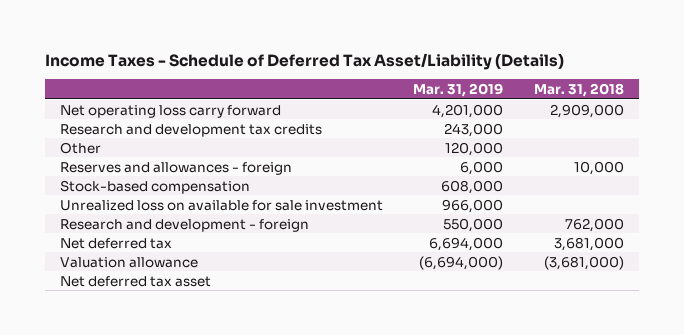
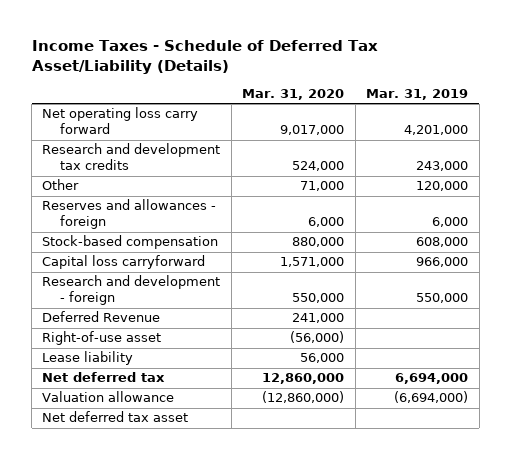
[533,82,624,97] Mar. 31, 2018 -> none
none -> [242,89,345,101] Mar. 31, 2020
[59,199,383,211] Unrealized loss on available for sale investment -> [42,255,206,270] Capital loss carryforward
none -> [42,311,161,323] Deferred Revenue
none -> [42,331,162,346] Right-of-use asset
none -> [42,351,134,366] Lease liability

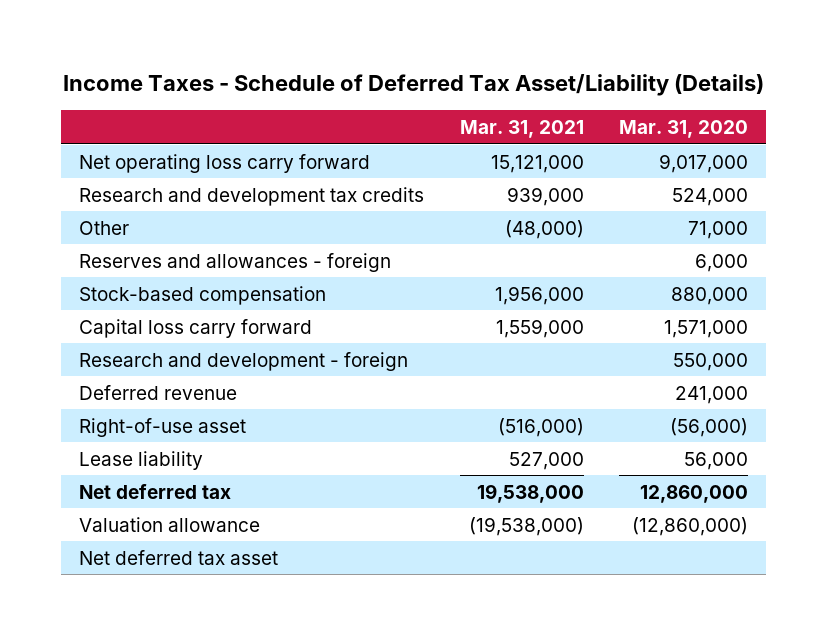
[366,89,469,101] Mar. 31, 2019 -> none
none -> [459,119,584,138] Mar. 31, 2021
[42,255,206,270] Capital loss carryforward -> [79,318,313,338] Capital loss carry forward
[42,311,161,323] Deferred Revenue -> [79,384,238,400] Deferred revenue

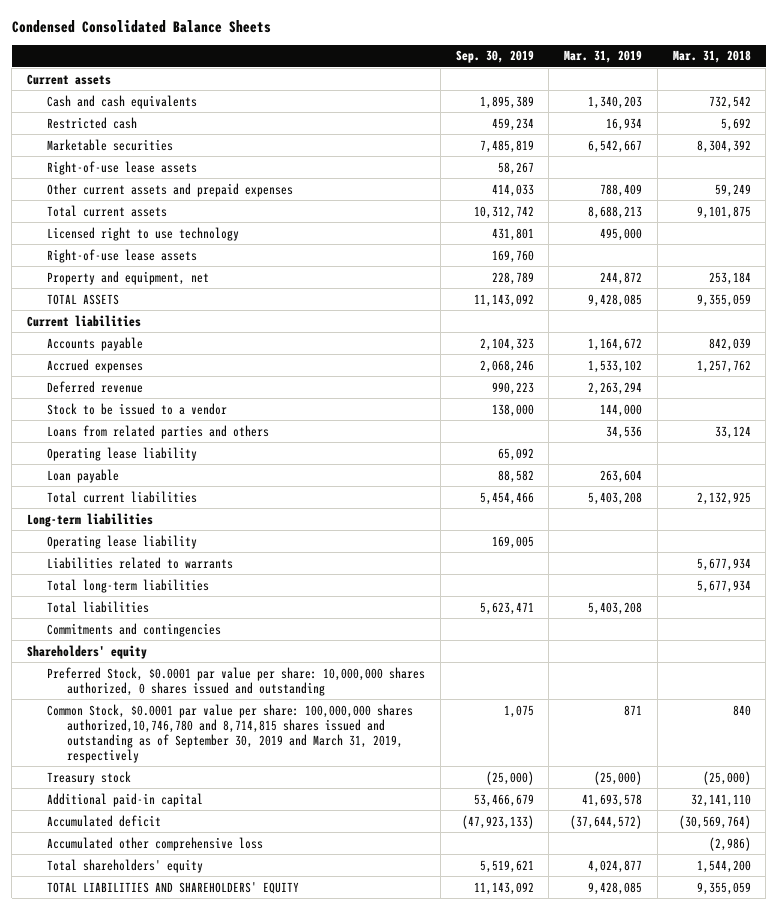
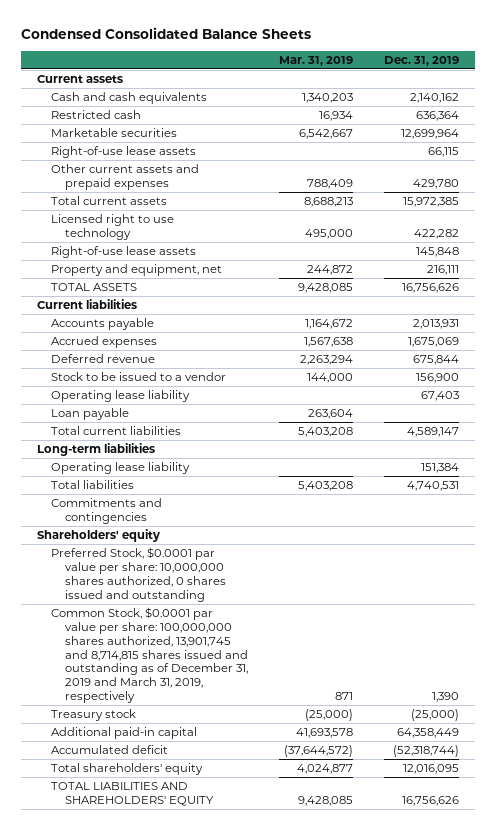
[455,50,534,64] Sep. 30, 2019 -> none
[672,50,751,64] Mar. 31, 2018 -> none
none -> [384,55,460,66] Dec. 31, 2019
[588,359,643,373] 1,533,102 -> [304,337,354,348] 1,567,638
[47,424,270,439] Loans from related parties and others -> none
[47,556,234,569] Liabilities related to warrants -> none
[47,578,210,593] Total long-term liabilities -> none
[47,703,414,763] Common Stock, $0.0001 par value per share: 100,000,000 shares authorized,10,746,780 and 8,714,815 shares issued and outstanding as of September 30, 2019 and March 31, 2019, respectively -> [50,607,249,704] Common Stock, $0.0001 par value per share: 100,000,000 shares authorized, 13,901,745 and 8,714,815 shares issued and outstanding as of December 31, 2019 and March 31, 2019, respectively
[47,836,264,851] Accumulated other comprehensive loss -> none

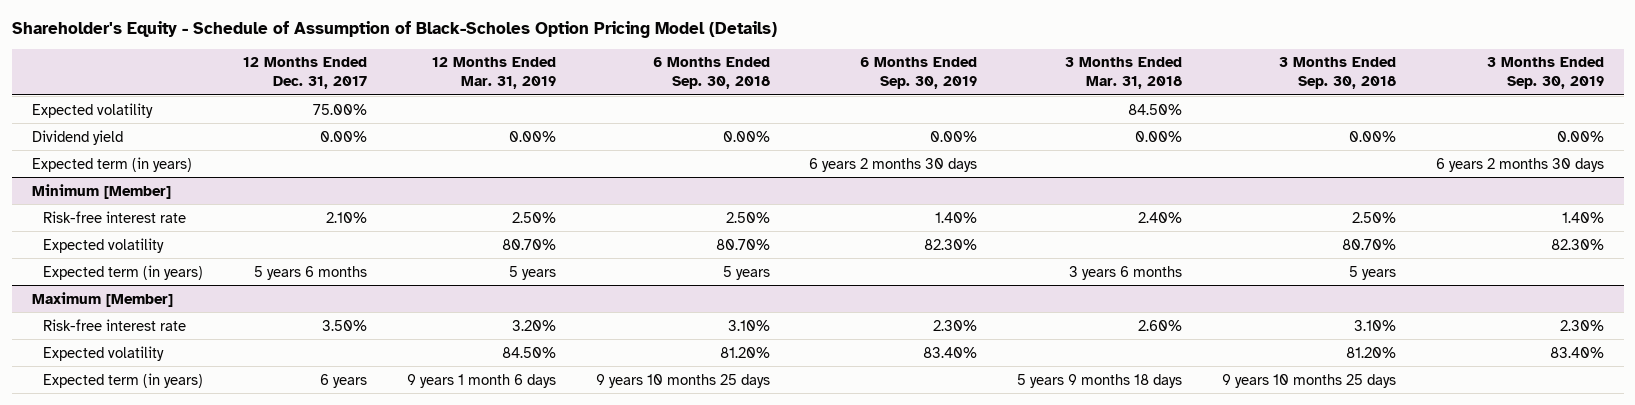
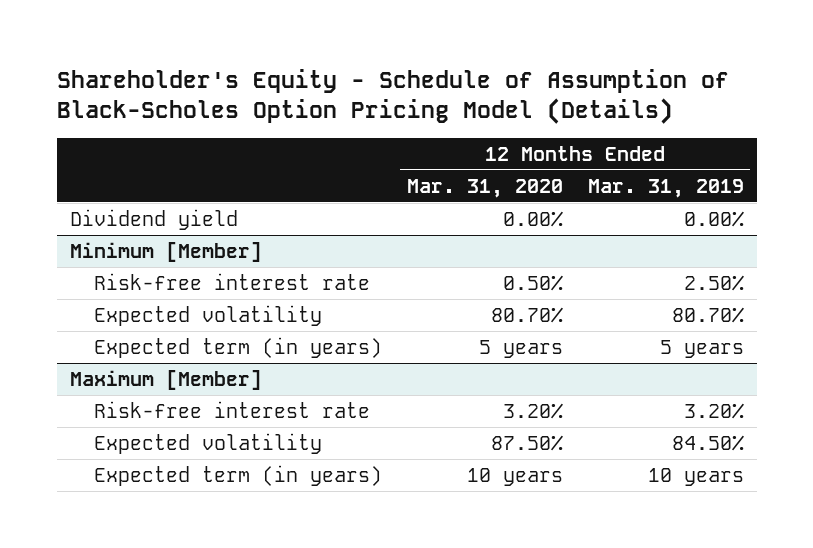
[243,57,368,89] 12 Months Ended Dec. 31, 2017 -> none
[652,57,770,89] 6 Months Ended Sep. 30, 2018 -> none
[860,57,978,89] 6 Months Ended Sep. 30, 2019 -> none
[1065,57,1183,89] 3 Months Ended Mar. 31, 2018 -> none
[1278,57,1396,89] 3 Months Ended Sep. 30, 2018 -> none
[1486,57,1604,89] 3 Months Ended Sep. 30, 2019 -> none
none -> [406,178,563,198] Mar. 31, 2020
[31,102,153,118] Expected volatility -> none
[31,156,192,172] Expected term (in years) -> none
[406,373,556,388] 9 years 1 month 6 days -> [647,467,744,486] 10 years

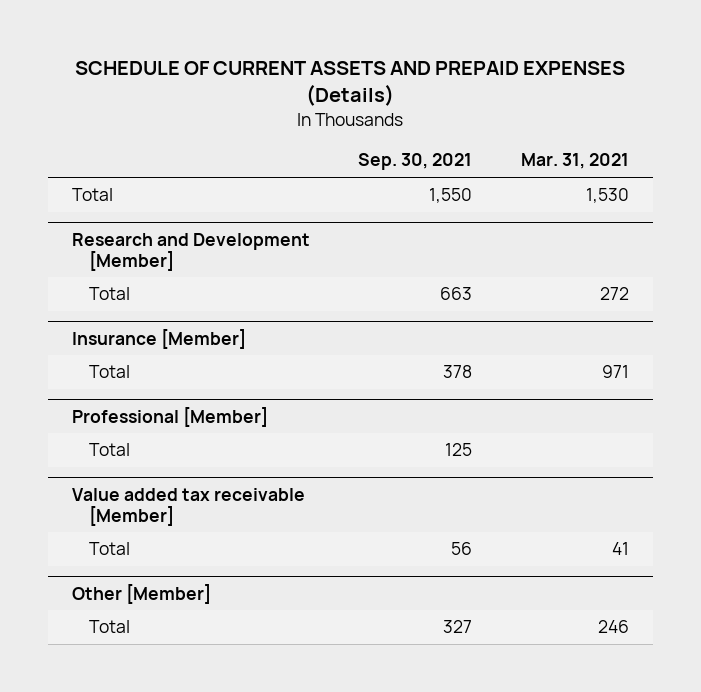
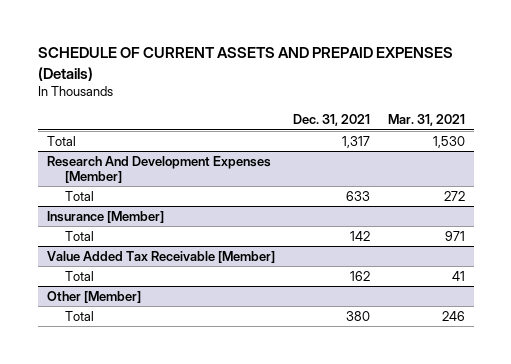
[358,153,473,171] Sep. 30, 2021 -> none
none -> [292,114,370,127] Dec. 31, 2021
[72,232,311,271] Research and Development [Member] -> [46,155,271,184] Research And Development Expenses [Member]
[72,406,269,427] Professional [Member] -> none
[88,443,130,457] Total -> none
[72,487,306,526] Value added tax receivable [Member] -> [46,250,275,263] Value Added Tax Receivable [Member]

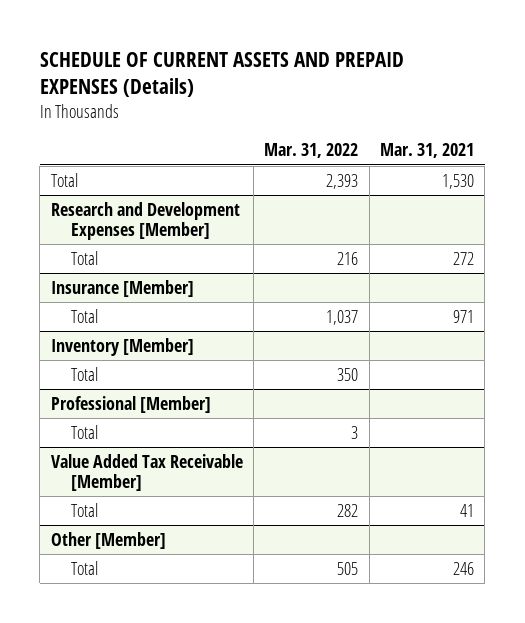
[292,114,370,127] Dec. 31, 2021 -> none
none -> [264,143,359,159] Mar. 31, 2022
[46,155,271,184] Research And Development Expenses [Member] -> [50,201,240,241] Research and Development Expenses [Member]
none -> [50,337,194,356] Inventory [Member]
none -> [70,366,98,381] Total
none -> [50,395,211,413] Professional [Member]
none -> [70,424,98,439] Total

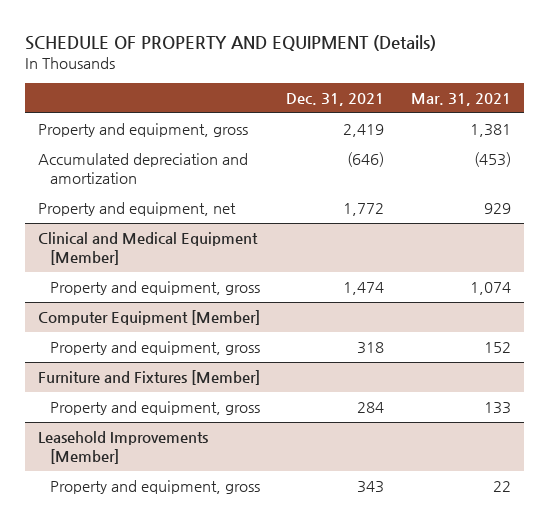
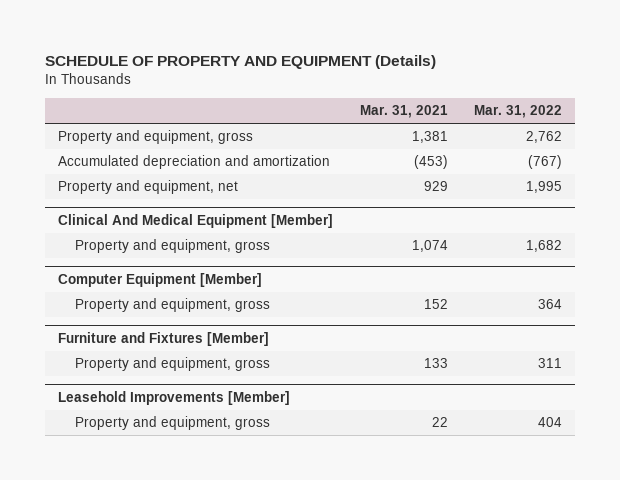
[286,93,385,107] Dec. 31, 2021 -> none
none -> [473,105,562,119] Mar. 31, 2022
[38,232,259,266] Clinical and Medical Equipment [Member] -> [58,213,334,228] Clinical And Medical Equipment [Member]

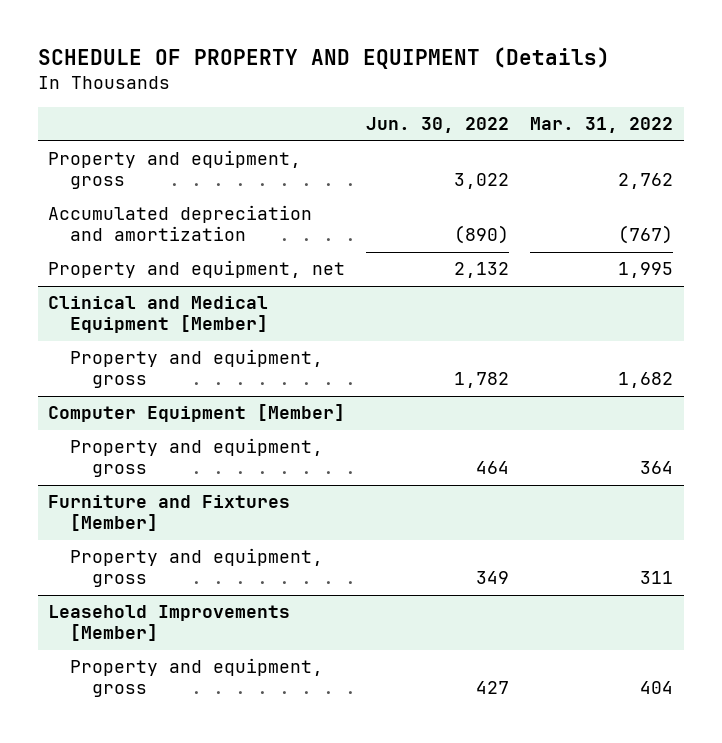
[359,105,448,119] Mar. 31, 2021 -> none
none -> [366,117,510,134] Jun. 30, 2022
[58,213,334,228] Clinical And Medical Equipment [Member] -> [48,296,269,334] Clinical and Medical Equipment [Member]

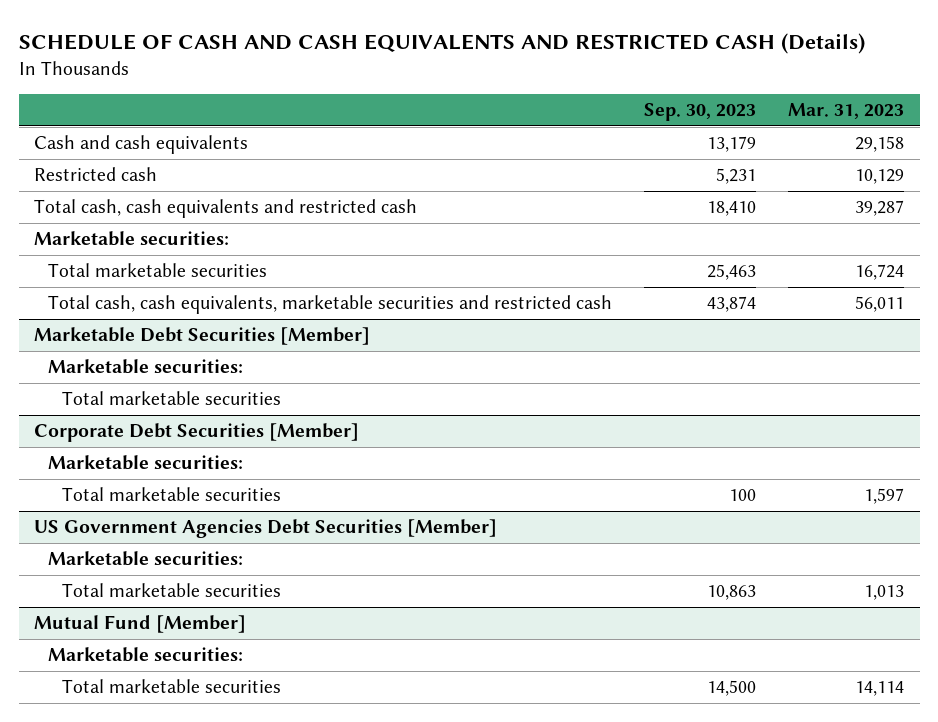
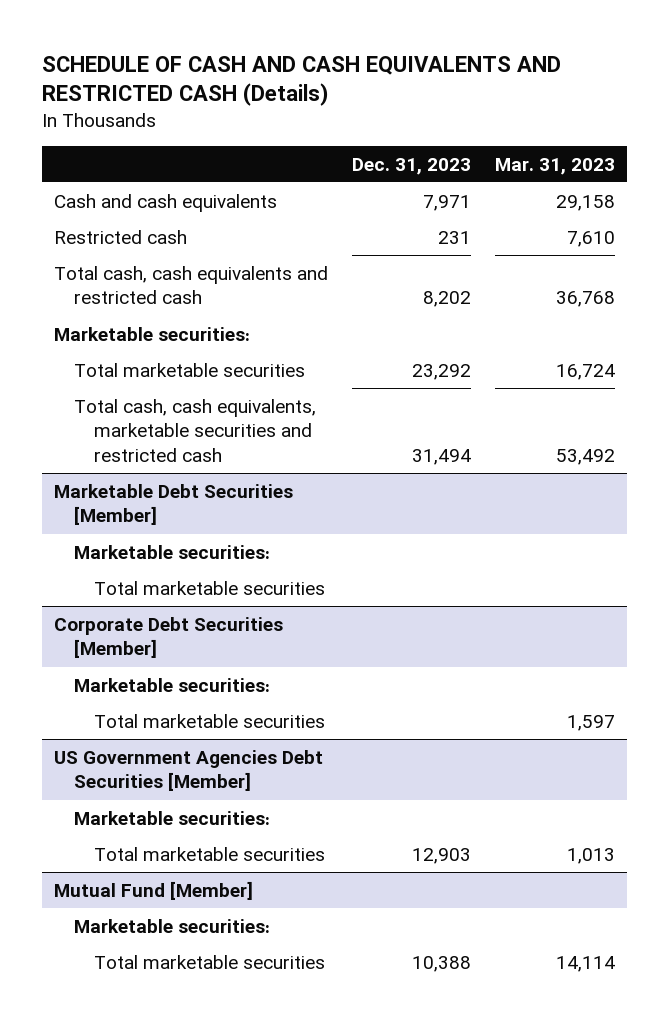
[643,103,756,122] Sep. 30, 2023 -> none
none -> [352,157,472,175] Dec. 31, 2023
[854,169,904,185] 10,129 -> [567,230,616,247] 7,610
[854,200,904,217] 39,287 -> [556,291,616,308] 36,768
[854,296,904,313] 56,011 -> [556,449,616,466] 53,492

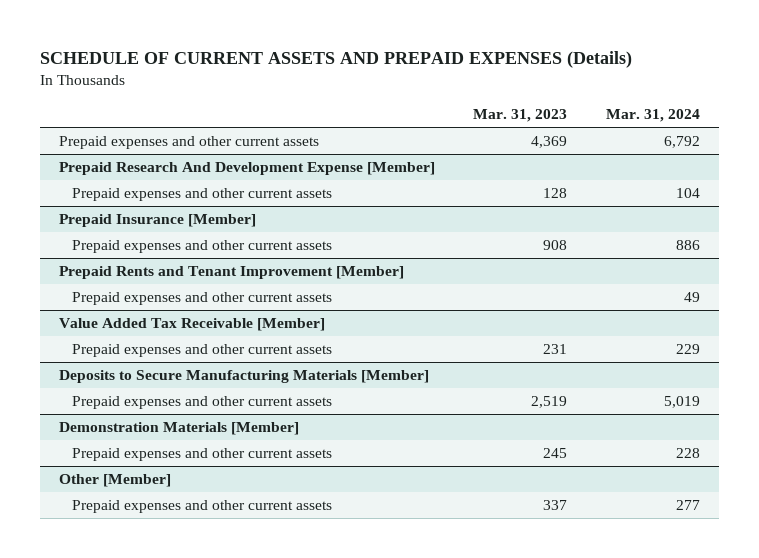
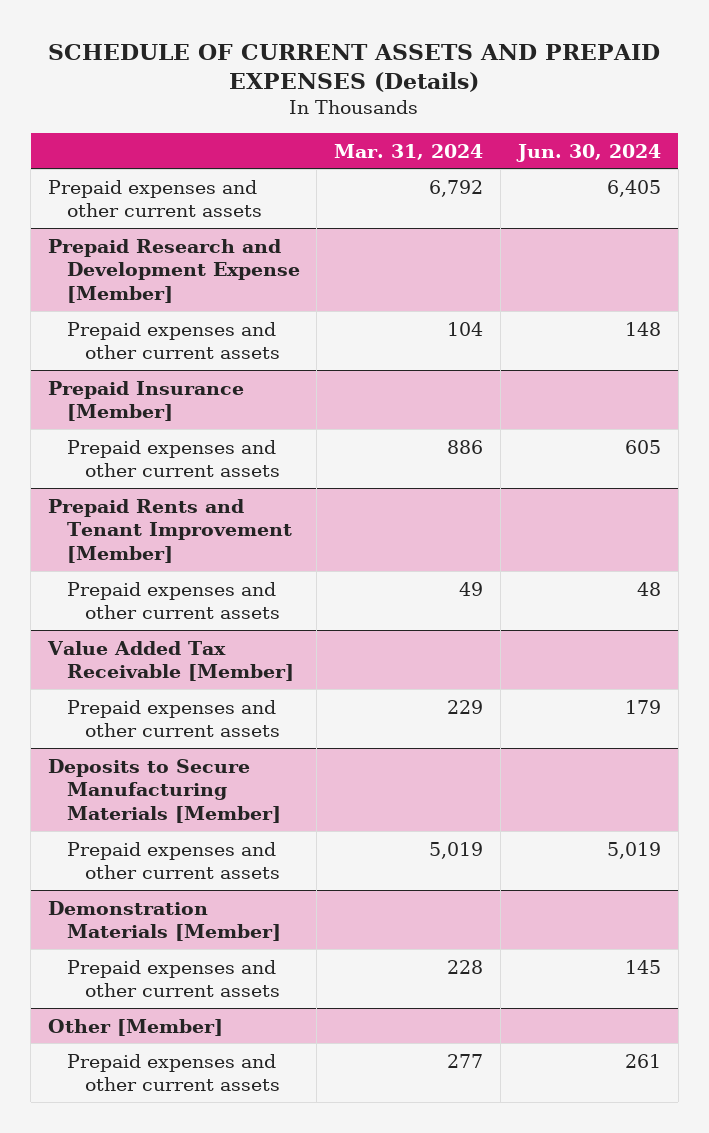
[473,109,568,123] Mar. 31, 2023 -> none
none -> [515,143,661,162] Jun. 30, 2024
[59,162,436,176] Prepaid Research And Development Expense [Member] -> [47,238,300,304] Prepaid Research and Development Expense [Member]

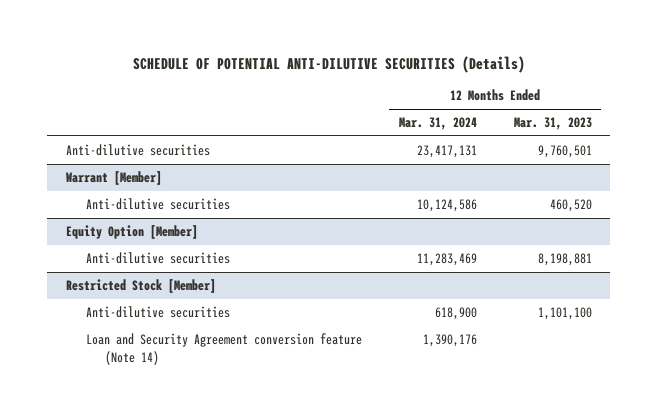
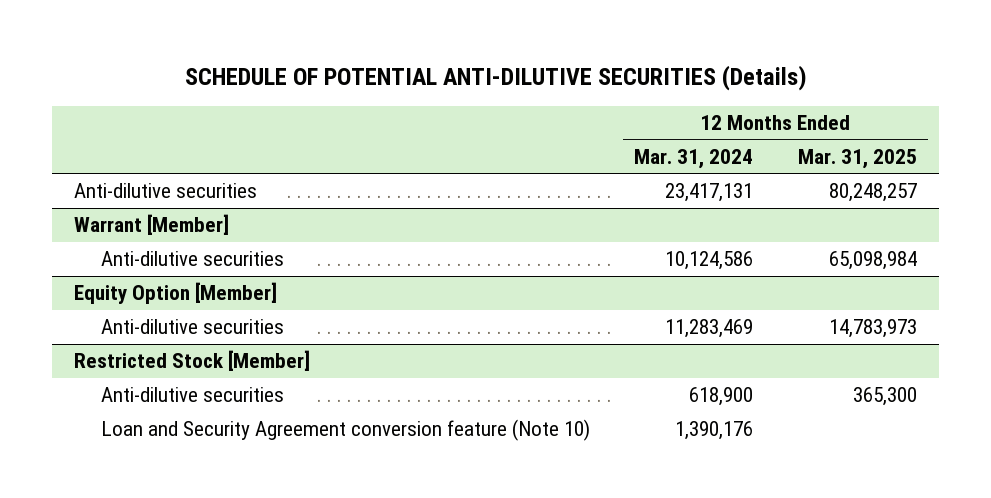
[513,117,592,131] Mar. 31, 2023 -> none
none -> [797,148,917,169] Mar. 31, 2025
[85,333,362,365] Loan and Security Agreement conversion feature (Note 14) -> [100,419,590,442] Loan and Security Agreement conversion feature (Note 10)

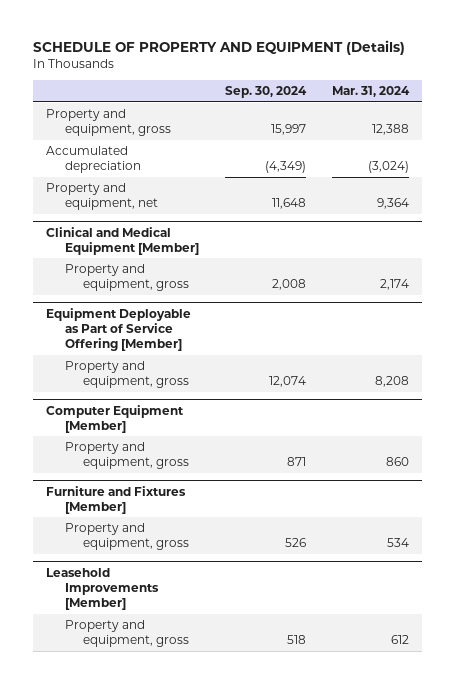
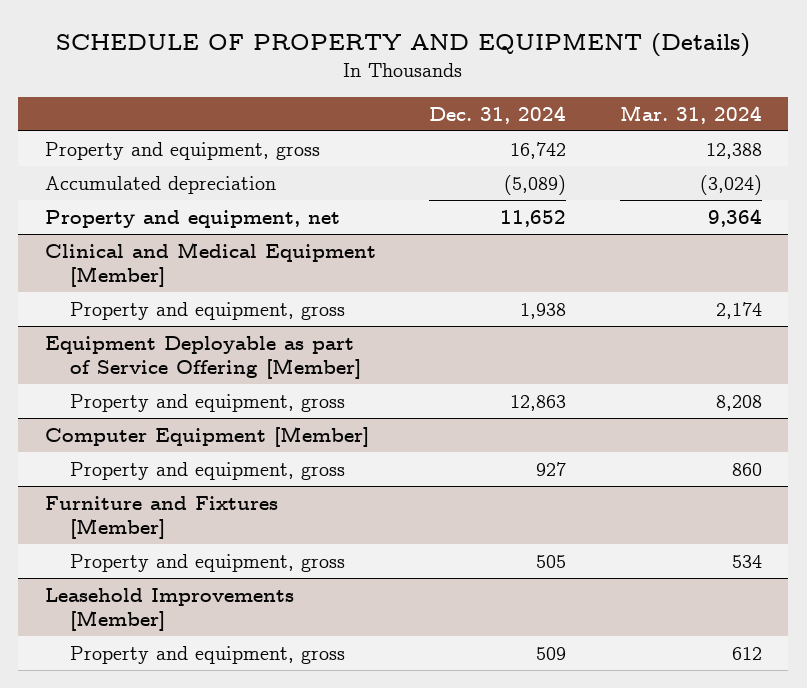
[224,85,307,98] Sep. 30, 2024 -> none
none -> [429,105,567,124] Dec. 31, 2024
[46,307,192,351] Equipment Deployable as Part of Service Offering [Member] -> [45,335,361,379] Equipment Deployable as part of Service Offering [Member]

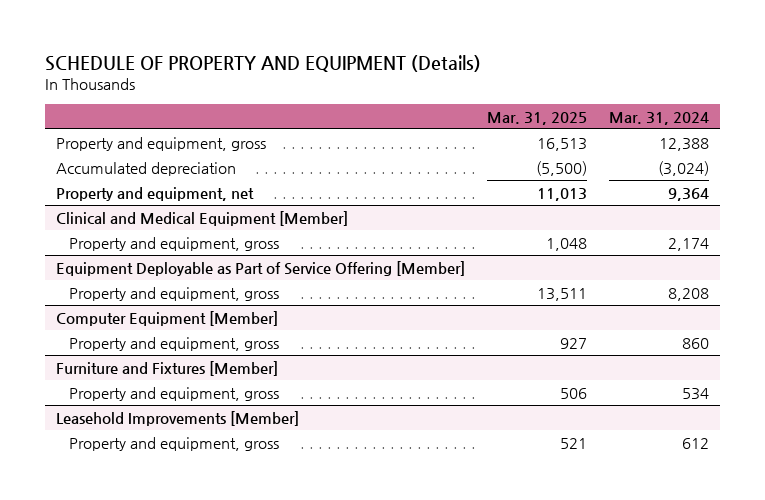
[429,105,567,124] Dec. 31, 2024 -> none
none -> [487,111,588,125] Mar. 31, 2025
[45,335,361,379] Equipment Deployable as part of Service Offering [Member] -> [56,260,466,276] Equipment Deployable as Part of Service Offering [Member]

